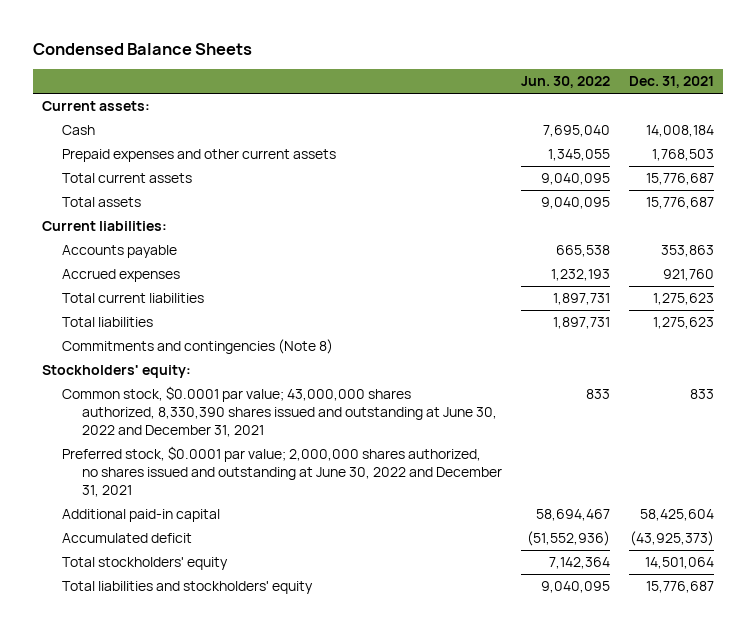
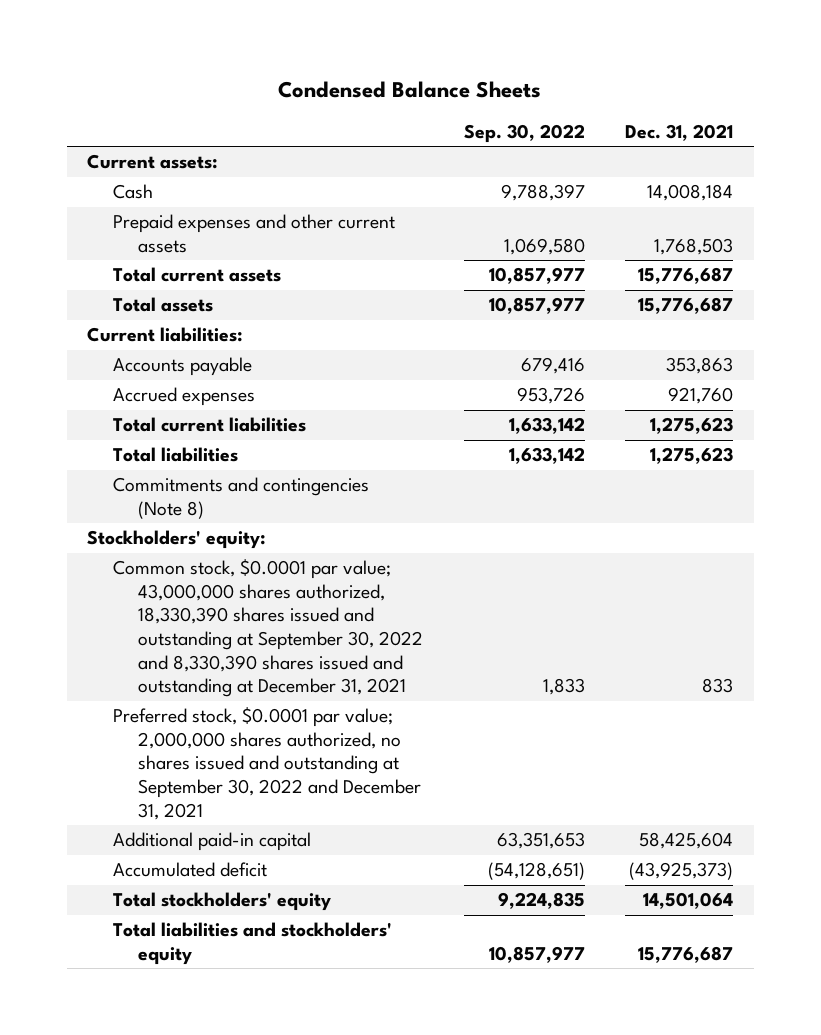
[520,76,610,89] Jun. 30, 2022 -> none
none -> [463,123,585,143] Sep. 30, 2022
[61,386,497,438] Common stock, $0.0001 par value; 43,000,000 shares authorized, 8,330,390 shares issued and outstanding at June 30, 2022 and December 31, 2021 -> [112,559,424,698] Common stock, $0.0001 par value; 43,000,000 shares authorized, 18,330,390 shares issued and outstanding at September 30, 2022 and 8,330,390 shares issued and outstanding at December 31, 2021
[61,446,502,498] Preferred stock, $0.0001 par value; 2,000,000 shares authorized, no shares issued and outstanding at June 30, 2022 and December 31, 2021 -> [112,707,422,820] Preferred stock, $0.0001 par value; 2,000,000 shares authorized, no shares issued and outstanding at September 30, 2022 and December 31, 2021

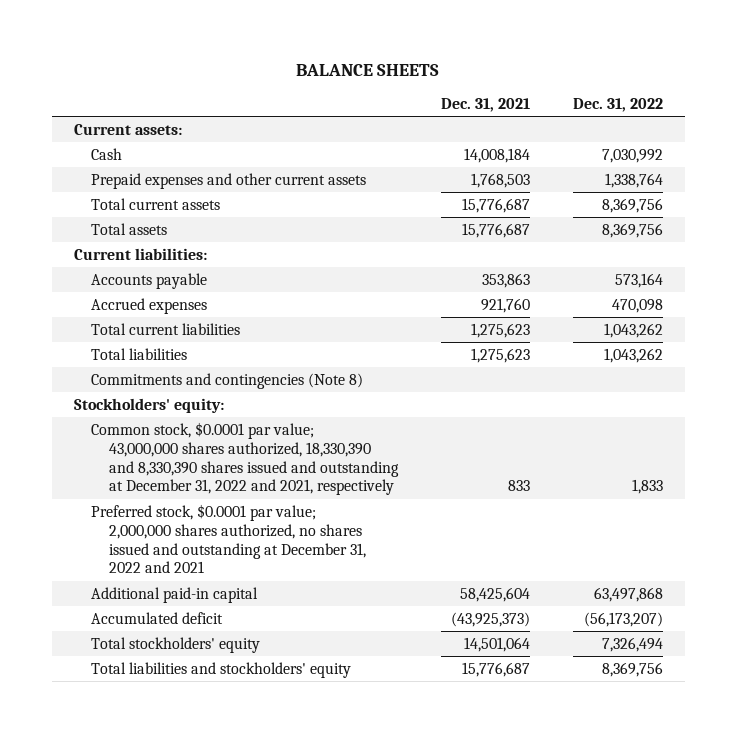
[278,81,542,99] Condensed Balance Sheets -> [296,63,440,76] BALANCE SHEETS
[463,123,585,143] Sep. 30, 2022 -> none
none -> [572,97,663,112] Dec. 31, 2022
[112,559,424,698] Common stock, $0.0001 par value; 43,000,000 shares authorized, 18,330,390 shares issued and outstanding at September 30, 2022 and 8,330,390 shares issued and outstanding at December 31, 2021 -> [91,421,399,496] Common stock, $0.0001 par value; 43,000,000 shares authorized, 18,330,390 and 8,330,390 shares issued and outstanding at December 31, 2022 and 2021, respectively
[112,707,422,820] Preferred stock, $0.0001 par value; 2,000,000 shares authorized, no shares issued and outstanding at September 30, 2022 and December 31, 2021 -> [91,503,366,574] Preferred stock, $0.0001 par value; 2,000,000 shares authorized, no shares issued and outstanding at December 31, 2022 and 2021

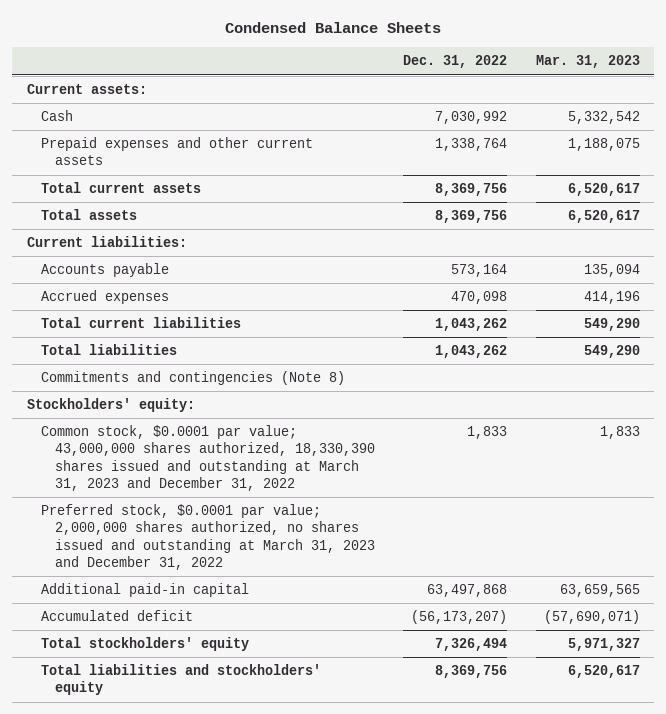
[296,63,440,76] BALANCE SHEETS -> [225,22,442,34] Condensed Balance Sheets
[440,97,530,112] Dec. 31, 2021 -> none
none -> [535,55,640,69] Mar. 31, 2023
[91,421,399,496] Common stock, $0.0001 par value; 43,000,000 shares authorized, 18,330,390 and 8,330,390 shares issued and outstanding at December 31, 2022 and 2021, respectively -> [40,425,375,491] Common stock, $0.0001 par value; 43,000,000 shares authorized, 18,330,390 shares issued and outstanding at March 31, 2023 and December 31, 2022
[91,503,366,574] Preferred stock, $0.0001 par value; 2,000,000 shares authorized, no shares issued and outstanding at December 31, 2022 and 2021 -> [40,504,375,570] Preferred stock, $0.0001 par value; 2,000,000 shares authorized, no shares issued and outstanding at March 31, 2023 and December 31, 2022

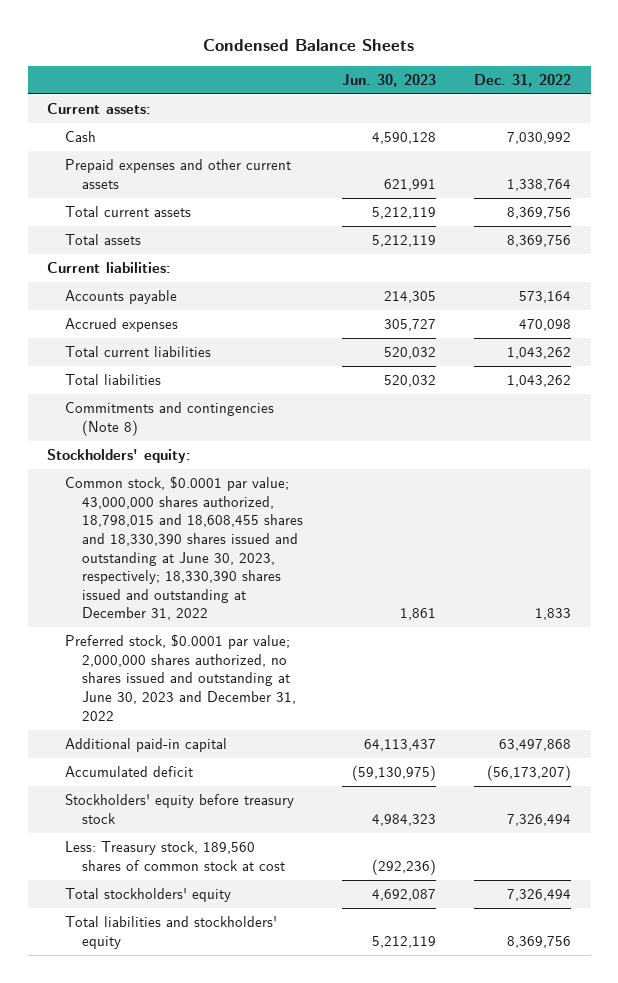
[535,55,640,69] Mar. 31, 2023 -> none
none -> [341,73,436,87] Jun. 30, 2023
[40,425,375,491] Common stock, $0.0001 par value; 43,000,000 shares authorized, 18,330,390 shares issued and outstanding at March 31, 2023 and December 31, 2022 -> [64,476,304,621] Common stock, $0.0001 par value; 43,000,000 shares authorized, 18,798,015 and 18,608,455 shares and 18,330,390 shares issued and outstanding at June 30, 2023, respectively; 18,330,390 shares issued and outstanding at December 31, 2022
[40,504,375,570] Preferred stock, $0.0001 par value; 2,000,000 shares authorized, no shares issued and outstanding at March 31, 2023 and December 31, 2022 -> [64,634,297,721] Preferred stock, $0.0001 par value; 2,000,000 shares authorized, no shares issued and outstanding at June 30, 2023 and December 31, 2022
none -> [64,794,294,824] Stockholders' equity before treasury stock
none -> [64,841,286,871] Less: Treasury stock, 189,560 shares of common stock at cost

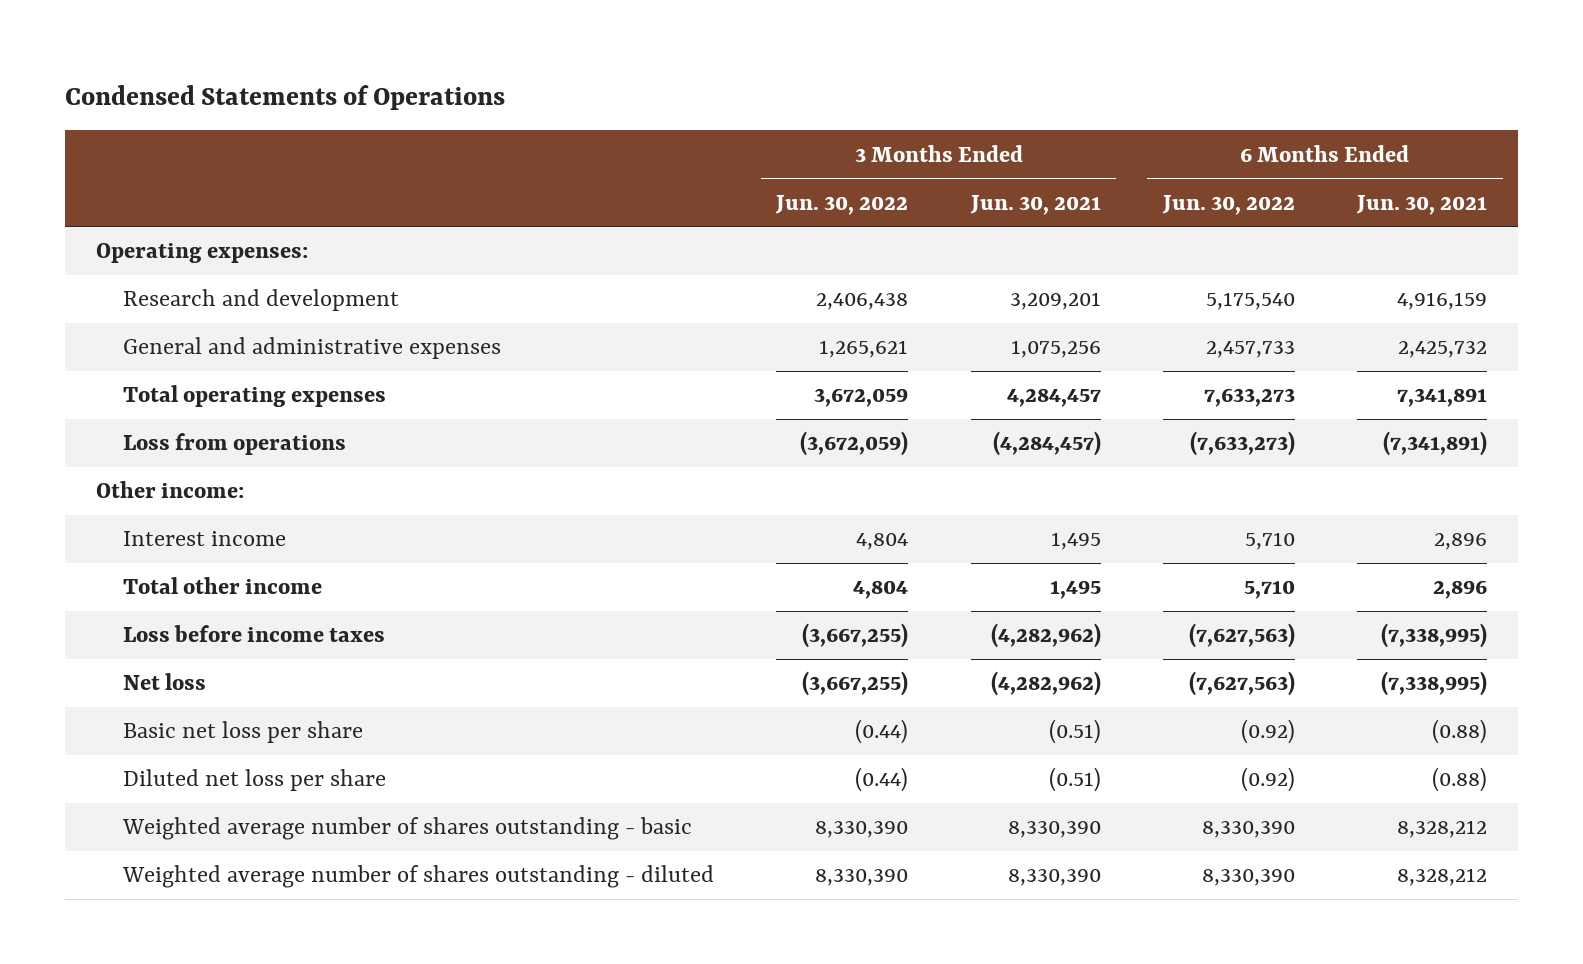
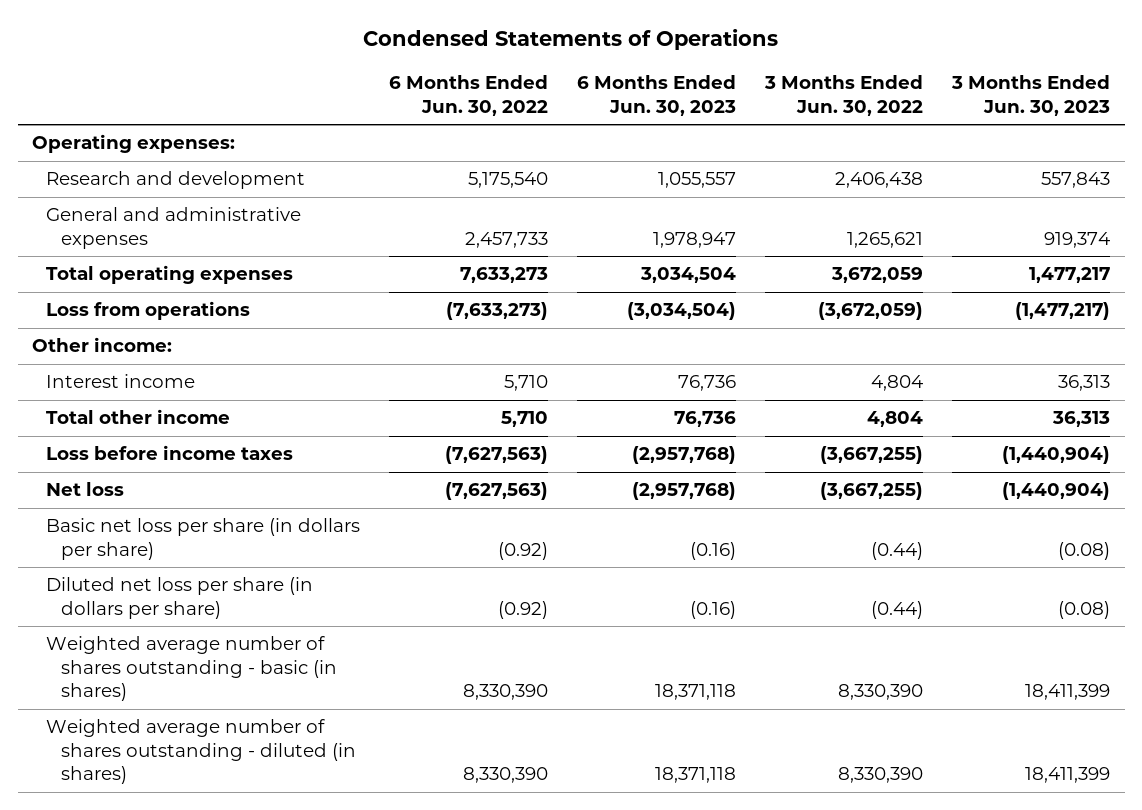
[969,194,1101,215] Jun. 30, 2021 -> none
[1356,194,1488,215] Jun. 30, 2021 -> none
none -> [577,75,737,116] 6 Months Ended Jun. 30, 2023
none -> [951,75,1111,116] 3 Months Ended Jun. 30, 2023
[123,721,364,744] Basic net loss per share -> [46,518,361,560] Basic net loss per share (in dollars per share)
[123,769,387,792] Diluted net loss per share -> [46,577,314,619] Diluted net loss per share (in dollars per share)
[122,817,693,841] Weighted average number of shares outstanding - basic -> [46,636,337,702] Weighted average number of shares outstanding - basic (in shares)
[122,865,715,889] Weighted average number of shares outstanding - diluted -> [46,719,356,785] Weighted average number of shares outstanding - diluted (in shares)

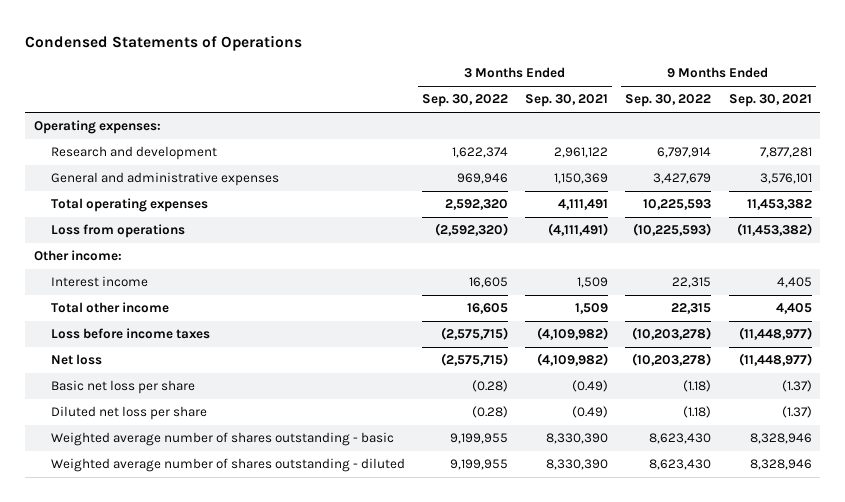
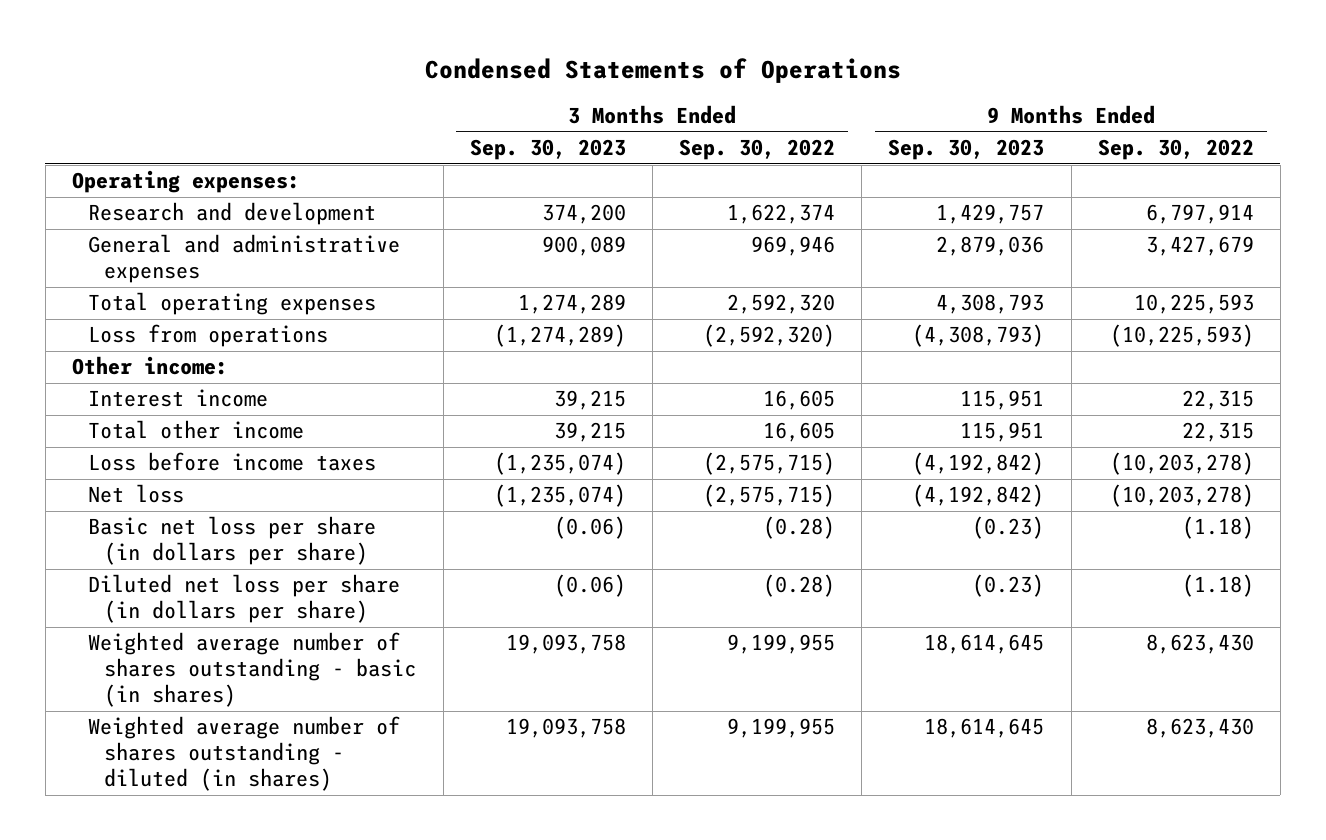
[525,94,609,108] Sep. 30, 2021 -> none
[728,94,812,108] Sep. 30, 2021 -> none
none -> [469,139,626,161] Sep. 30, 2023
none -> [888,139,1045,161] Sep. 30, 2023
[50,380,195,395] Basic net loss per share -> [88,516,377,566] Basic net loss per share (in dollars per share)
[50,406,207,421] Diluted net loss per share -> [88,574,401,624] Diluted net loss per share (in dollars per share)
[50,432,394,447] Weighted average number of shares outstanding - basic -> [88,632,417,708] Weighted average number of shares outstanding - basic (in shares)
[50,458,405,473] Weighted average number of shares outstanding - diluted -> [88,716,401,792] Weighted average number of shares outstanding - diluted (in shares)

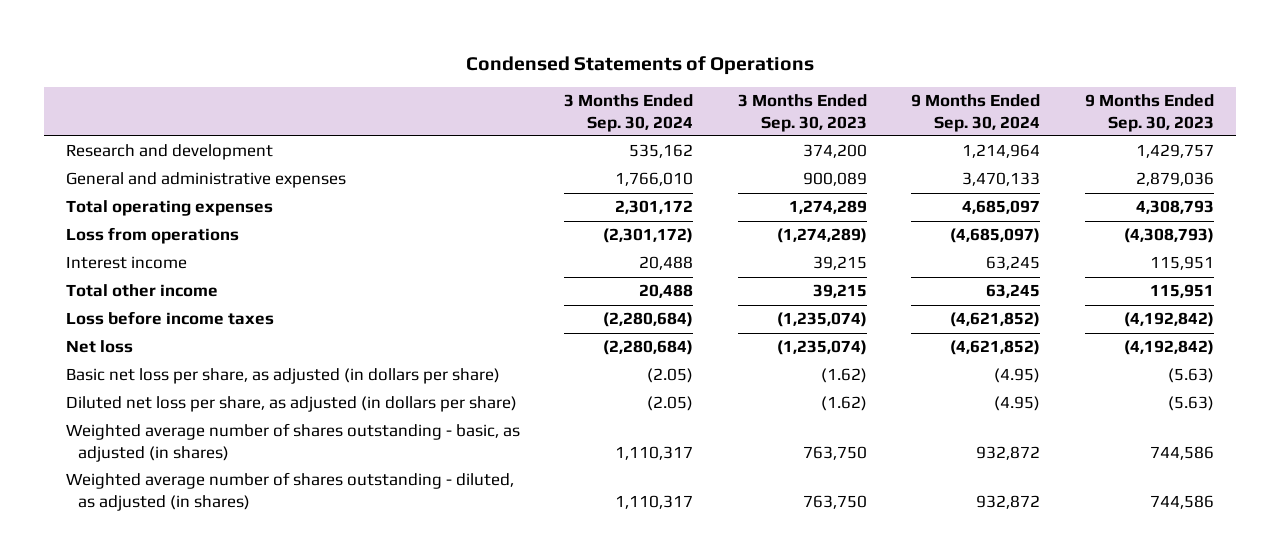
[679,139,836,161] Sep. 30, 2022 -> none
[1097,139,1254,161] Sep. 30, 2022 -> none
none -> [564,93,694,132] 3 Months Ended Sep. 30, 2024
none -> [911,93,1041,132] 9 Months Ended Sep. 30, 2024
[72,170,301,194] Operating expenses: -> none
[72,356,229,376] Other income: -> none
[88,516,377,566] Basic net loss per share (in dollars per share) -> [65,368,500,385] Basic net loss per share, as adjusted (in dollars per share)
[553,516,626,540] (0.06) -> [820,368,867,384] (1.62)
[972,516,1045,540] (0.23) -> [1167,368,1214,384] (5.63)
[88,574,401,624] Diluted net loss per share (in dollars per share) -> [65,396,517,413] Diluted net loss per share, as adjusted (in dollars per share)
[553,574,626,598] (0.06) -> [820,396,867,412] (1.62)
[972,574,1045,598] (0.23) -> [1167,396,1214,412] (5.63)
[88,632,417,708] Weighted average number of shares outstanding - basic (in shares) -> [65,423,520,462] Weighted average number of shares outstanding - basic, as adjusted (in shares)
[505,634,626,655] 19,093,758 -> [802,445,867,460] 763,750
[924,634,1045,655] 18,614,645 -> [1149,445,1214,460] 744,586
[88,716,401,792] Weighted average number of shares outstanding - diluted (in shares) -> [65,472,514,511] Weighted average number of shares outstanding - diluted, as adjusted (in shares)
[505,718,626,739] 19,093,758 -> [802,494,867,509] 763,750
[924,718,1045,739] 18,614,645 -> [1149,494,1214,509] 744,586

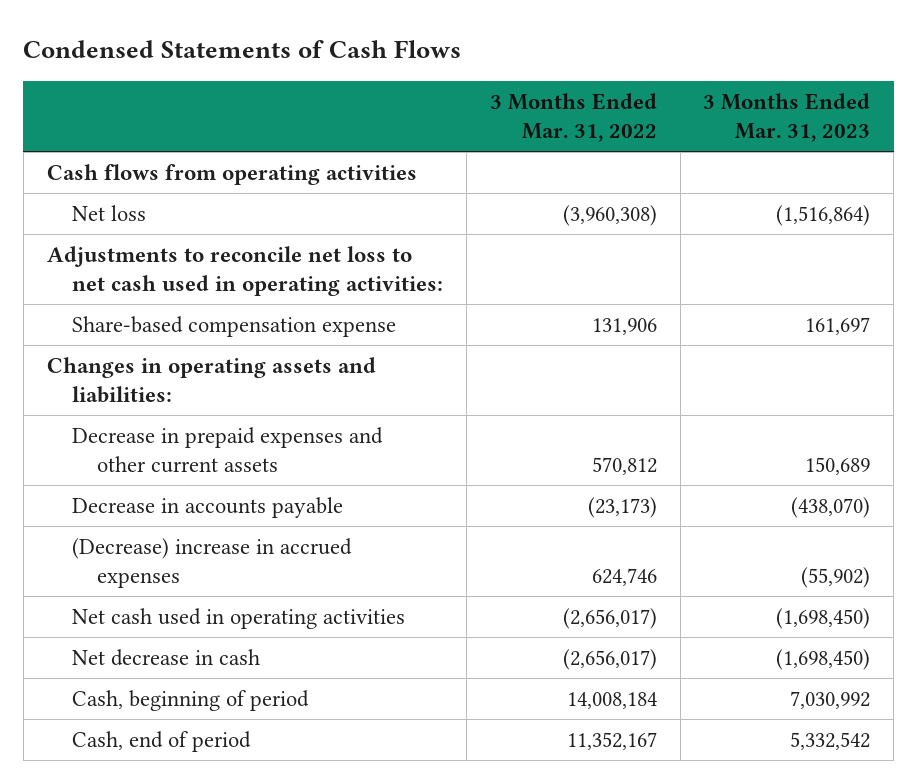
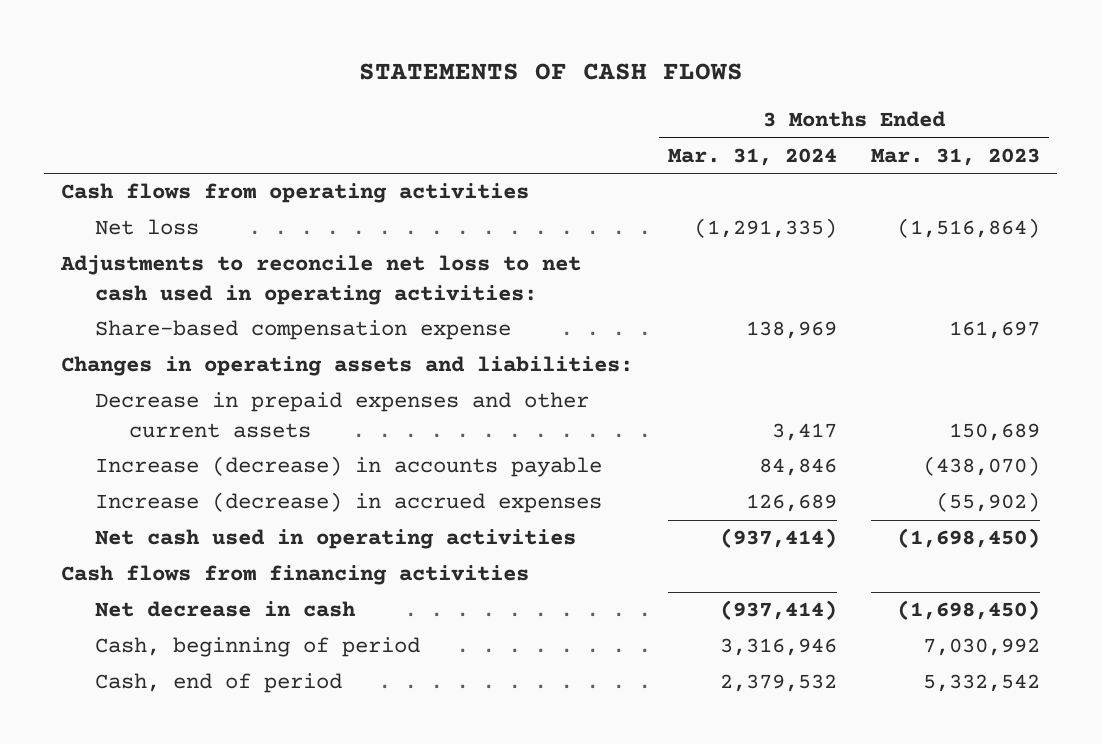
[23,40,462,59] Condensed Statements of Cash Flows -> [358,63,743,81] STATEMENTS OF CASH FLOWS
[489,92,657,142] 3 Months Ended Mar. 31, 2022 -> none
none -> [667,147,837,166] Mar. 31, 2024
[71,496,343,518] Decrease in accounts payable -> [95,456,603,478] Increase (decrease) in accounts payable
[71,537,352,589] (Decrease) increase in accrued expenses -> [95,492,603,514] Increase (decrease) in accrued expenses
none -> [61,565,530,586] Cash flows from financing activities

